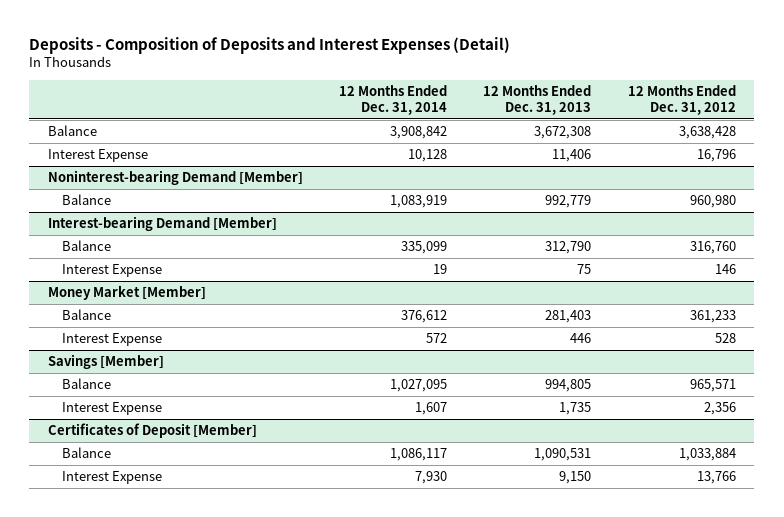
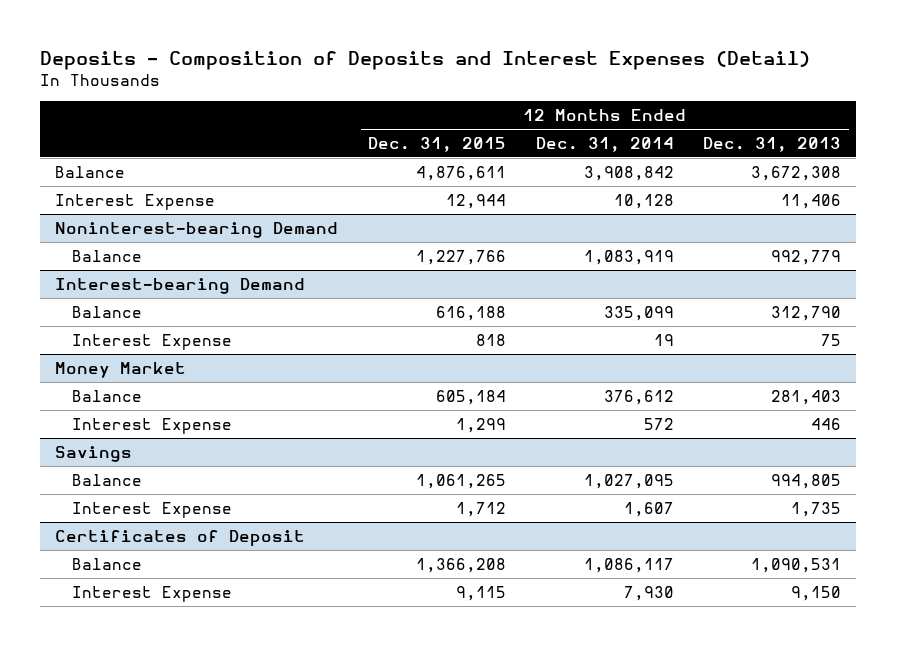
[627,85,736,116] 12 Months Ended Dec. 31, 2012 -> none
none -> [367,136,506,152] Dec. 31, 2015
[47,170,303,186] Noninterest-bearing Demand [Member] -> [55,221,339,238] Noninterest-bearing Demand
[47,216,277,232] Interest-bearing Demand [Member] -> [55,277,306,294] Interest-bearing Demand
[47,285,206,301] Money Market [Member] -> [55,361,187,378] Money Market
[47,354,164,370] Savings [Member] -> [55,445,133,462] Savings
[47,423,257,439] Certificates of Deposit [Member] -> [55,529,306,546] Certificates of Deposit

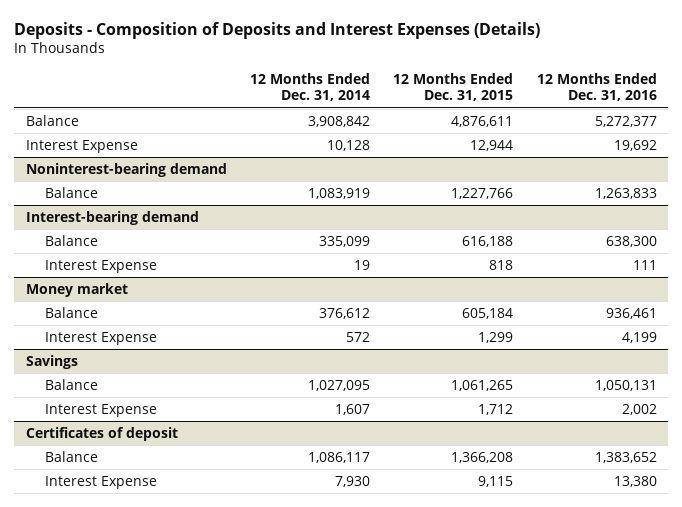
[40,50,811,70] Deposits - Composition of Deposits and Interest Expenses (Detail) -> [14,22,541,40] Deposits - Composition of Deposits and Interest Expenses (Details)
[703,136,842,152] Dec. 31, 2013 -> none
none -> [536,72,657,102] 12 Months Ended Dec. 31, 2016
[55,221,339,238] Noninterest-bearing Demand -> [25,162,227,177] Noninterest-bearing demand
[55,277,306,294] Interest-bearing Demand -> [25,210,199,225] Interest-bearing demand
[55,361,187,378] Money Market -> [25,282,128,297] Money market
[55,529,306,546] Certificates of Deposit -> [25,426,178,441] Certificates of deposit

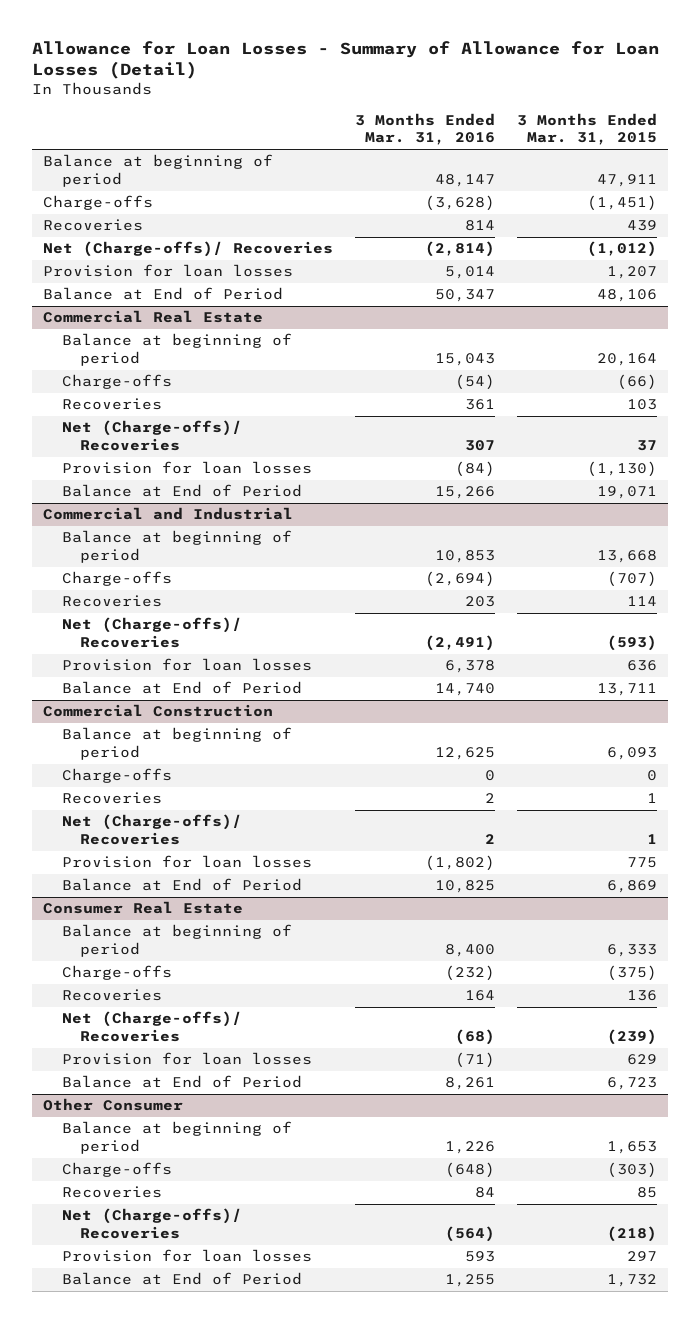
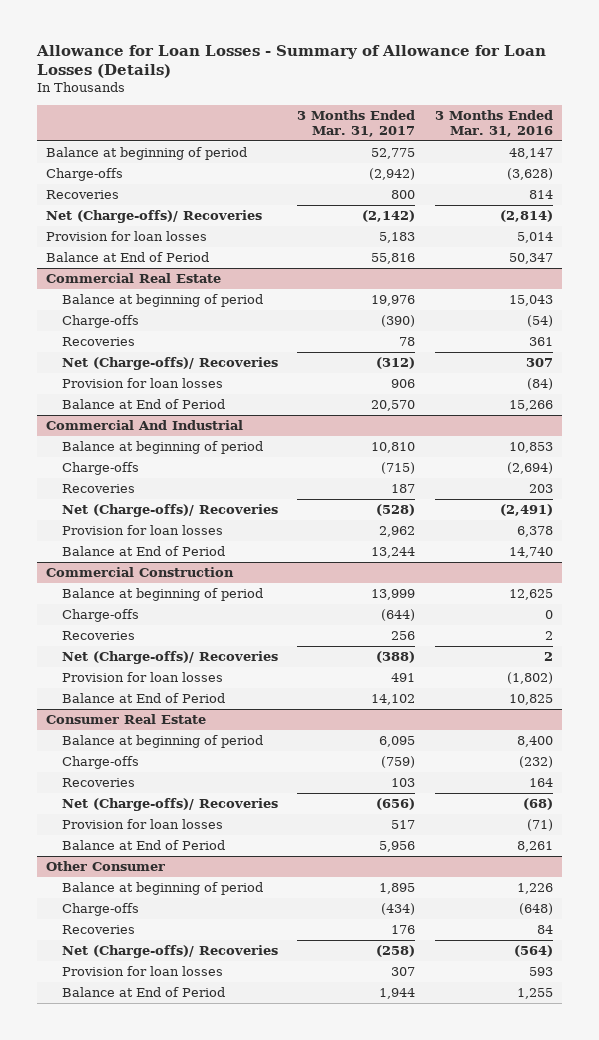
[31,40,659,80] Allowance for Loan Losses - Summary of Allowance for Loan Losses (Detail) -> [35,45,546,79] Allowance for Loan Losses - Summary of Allowance for Loan Losses (Details)
[517,112,658,146] 3 Months Ended Mar. 31, 2015 -> none
none -> [297,110,416,137] 3 Months Ended Mar. 31, 2017
[43,507,294,521] Commercial and Industrial -> [46,420,244,431] Commercial And Industrial

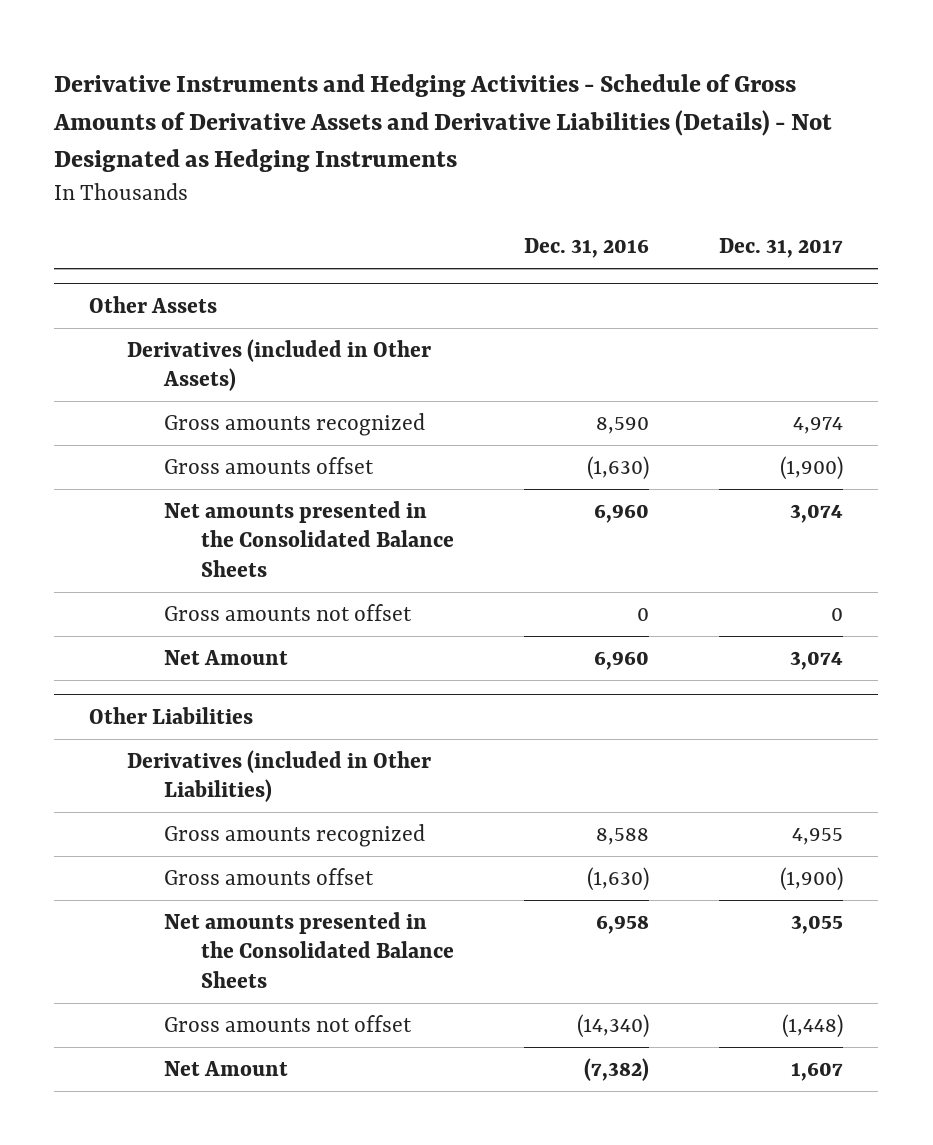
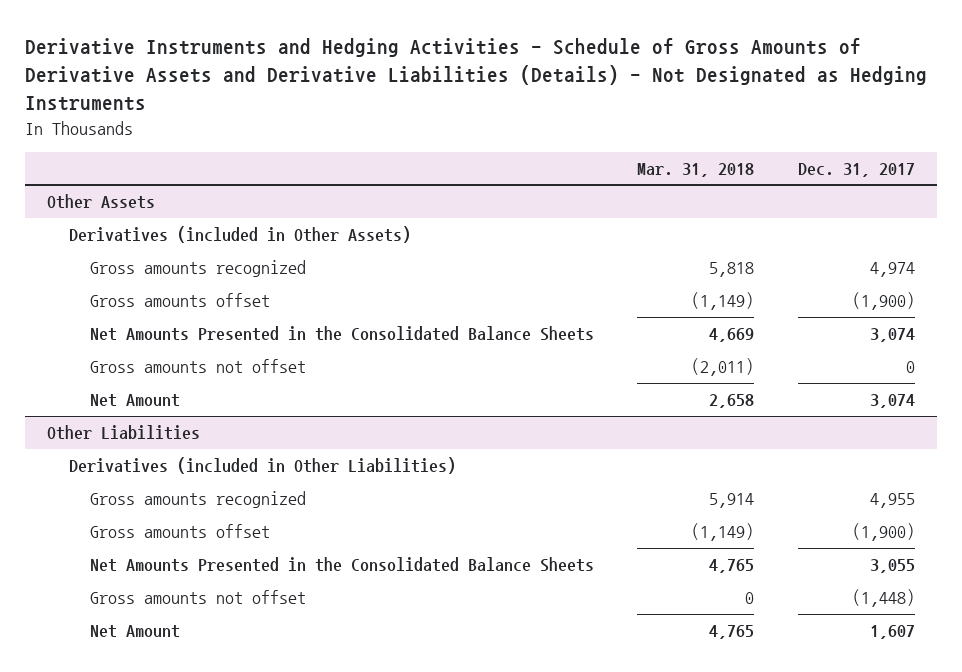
[524,238,650,259] Dec. 31, 2016 -> none
none -> [637,162,755,177] Mar. 31, 2018
[163,500,455,578] Net amounts presented in the Consolidated Balance Sheets -> [89,326,594,342] Net Amounts Presented in the Consolidated Balance Sheets
[163,911,455,989] Net amounts presented in the Consolidated Balance Sheets -> [89,557,594,573] Net Amounts Presented in the Consolidated Balance Sheets

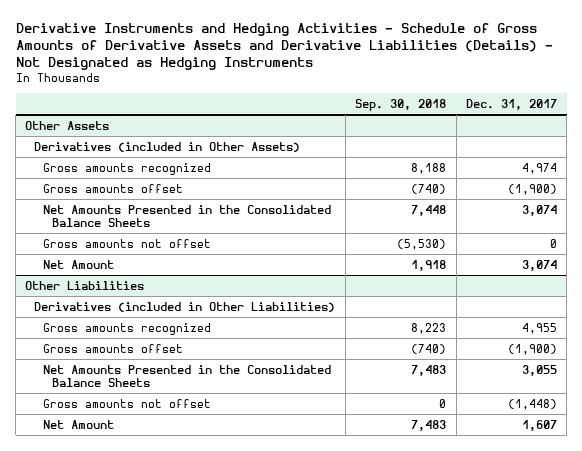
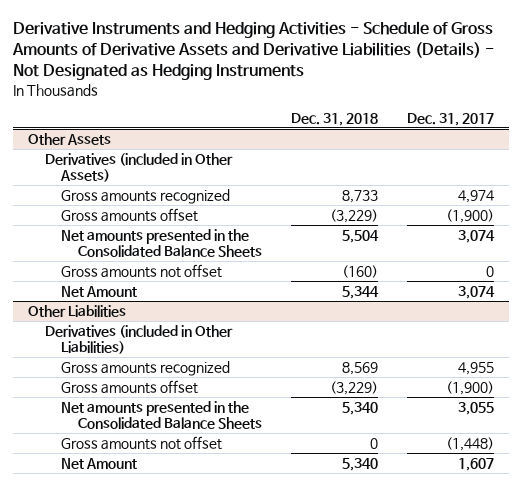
[355,98,447,111] Sep. 30, 2018 -> none
none -> [290,112,378,126] Dec. 31, 2018
[43,204,332,227] Net Amounts Presented in the Consolidated Balance Sheets -> [61,228,262,257] Net amounts presented in the Consolidated Balance Sheets
[43,364,332,387] Net Amounts Presented in the Consolidated Balance Sheets -> [61,400,262,429] Net amounts presented in the Consolidated Balance Sheets

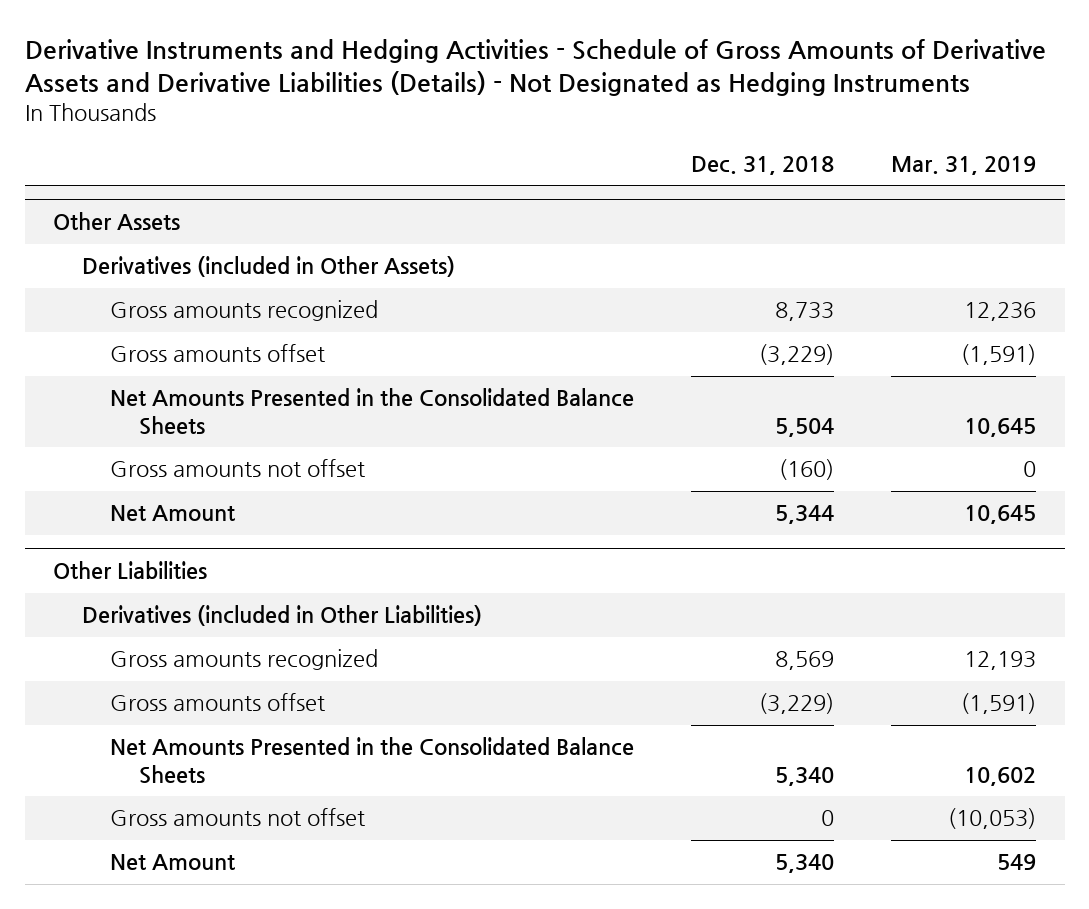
[407,112,495,126] Dec. 31, 2017 -> none
none -> [891,155,1037,175] Mar. 31, 2019
[61,228,262,257] Net amounts presented in the Consolidated Balance Sheets -> [110,388,635,435] Net Amounts Presented in the Consolidated Balance Sheets
[61,400,262,429] Net amounts presented in the Consolidated Balance Sheets -> [110,737,635,784] Net Amounts Presented in the Consolidated Balance Sheets

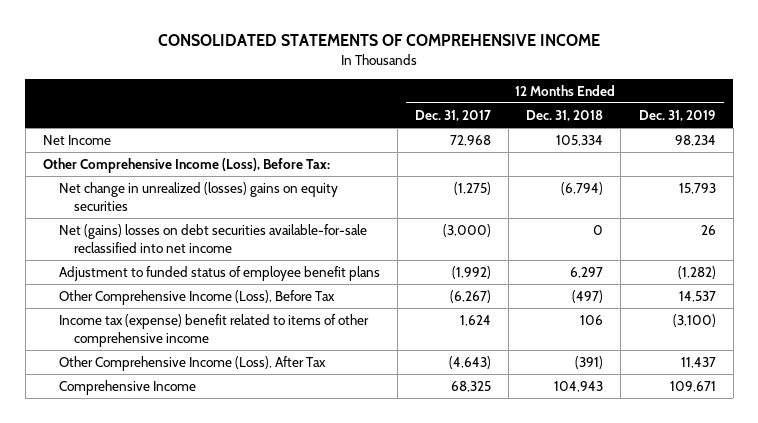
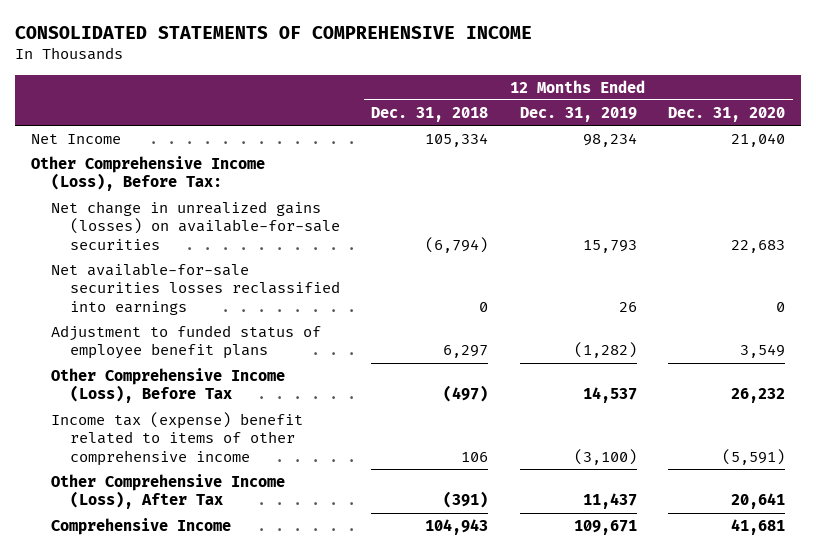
[414,109,491,121] Dec. 31, 2017 -> none
none -> [668,106,786,122] Dec. 31, 2020
[58,181,338,211] Net change in unrealized (losses) gains on equity securities -> [50,200,340,250] Net change in unrealized gains (losses) on available-for-sale securities
[58,223,367,253] Net (gains) losses on debt securities available-for-sale reclassified into net income -> [50,262,340,315] Net available-for-sale securities losses reclassified into earnings

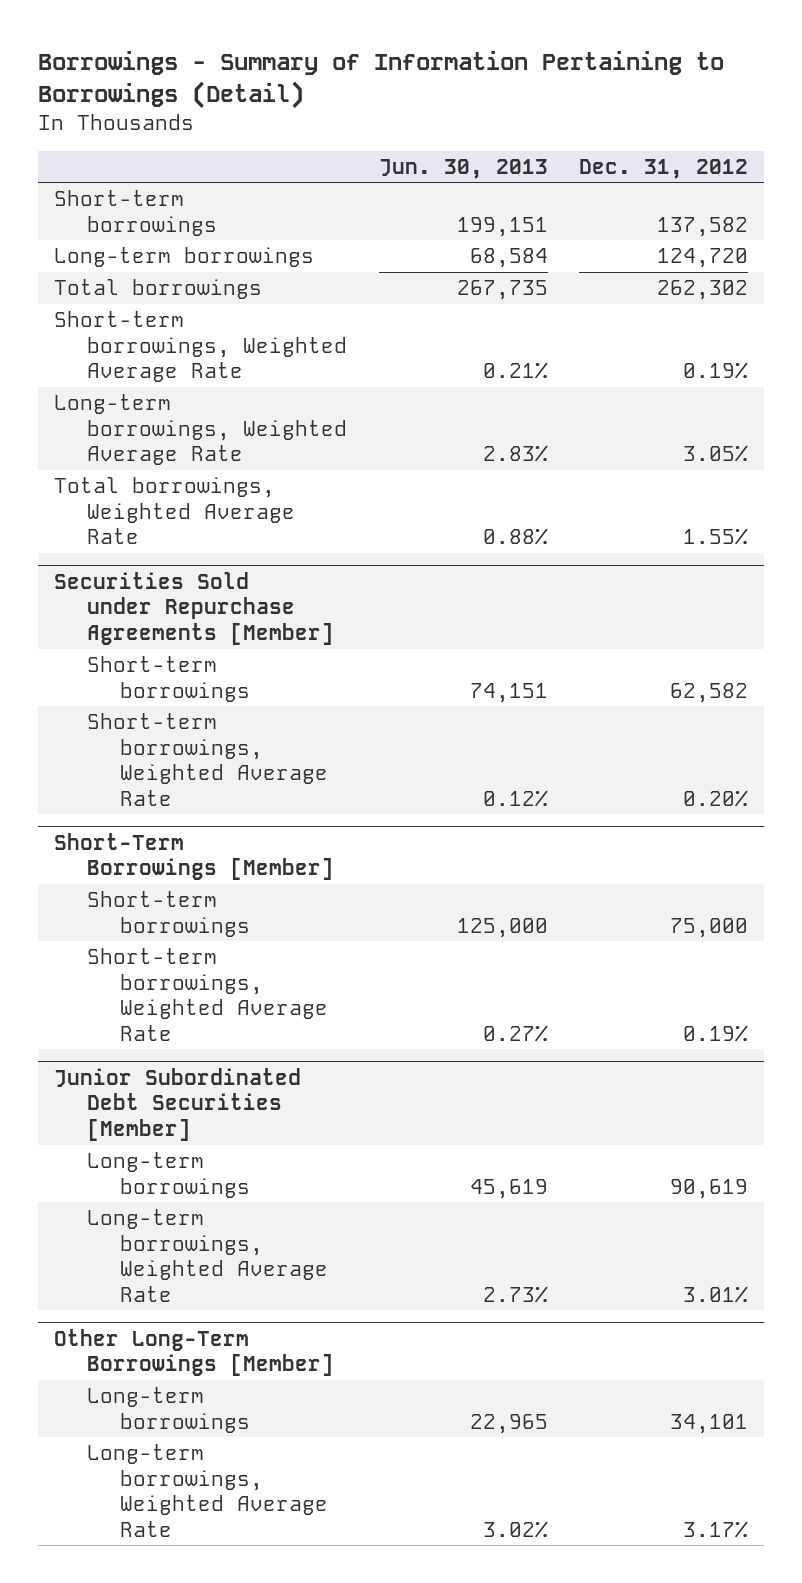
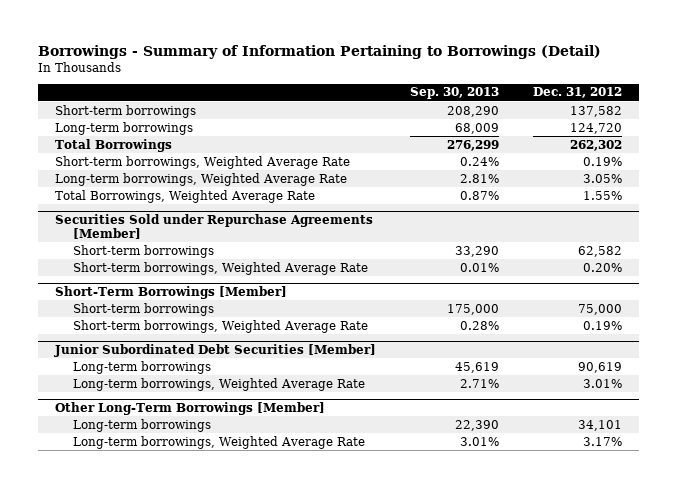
[378,158,548,179] Jun. 30, 2013 -> none
none -> [409,87,499,100] Sep. 30, 2013
[54,279,263,300] Total borrowings -> [54,138,172,152] Total Borrowings
[54,477,295,545] Total borrowings, Weighted Average Rate -> [54,189,315,203] Total Borrowings, Weighted Average Rate

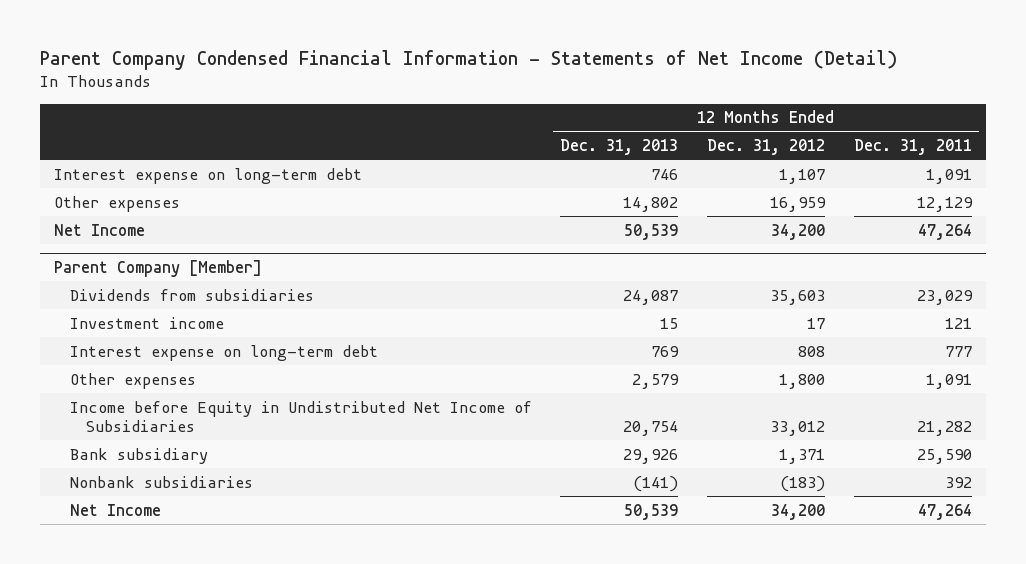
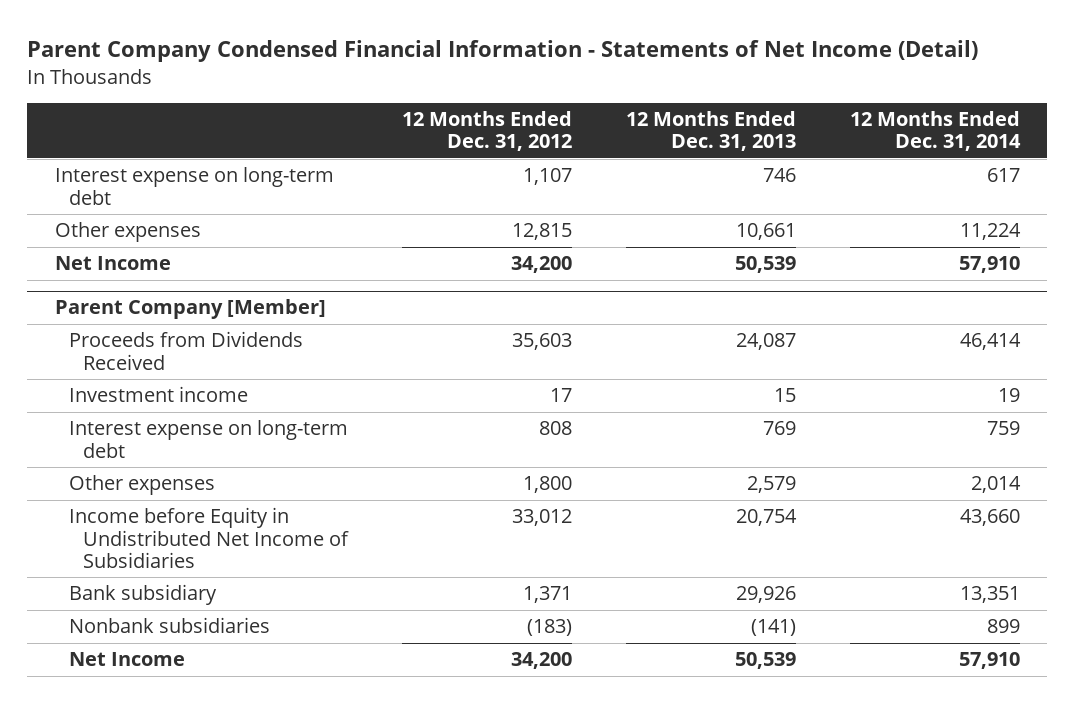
[853,139,972,156] Dec. 31, 2011 -> none
none -> [850,111,1022,152] 12 Months Ended Dec. 31, 2014
[623,196,679,212] 14,802 -> [736,223,797,241] 10,661
[770,196,827,212] 16,959 -> [511,223,572,241] 12,815
[69,288,314,301] Dividends from subsidiaries -> [68,331,303,370] Proceeds from Dividends Received

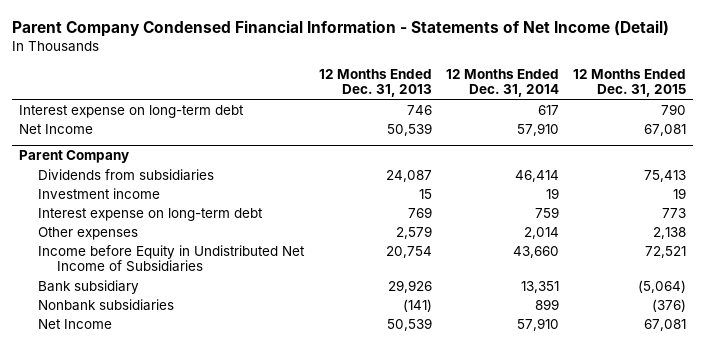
[401,111,572,152] 12 Months Ended Dec. 31, 2012 -> none
none -> [573,68,687,98] 12 Months Ended Dec. 31, 2015
[54,222,201,243] Other expenses -> none
[54,299,326,320] Parent Company [Member] -> [19,150,130,164] Parent Company
[68,331,303,370] Proceeds from Dividends Received -> [38,168,215,181] Dividends from subsidiaries

